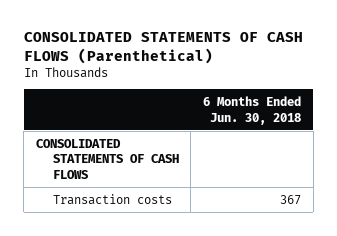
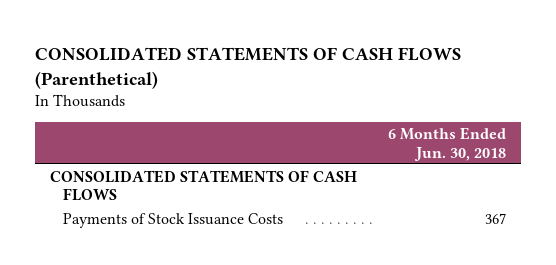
[52,193,172,205] Transaction costs -> [62,212,283,228] Payments of Stock Issuance Costs

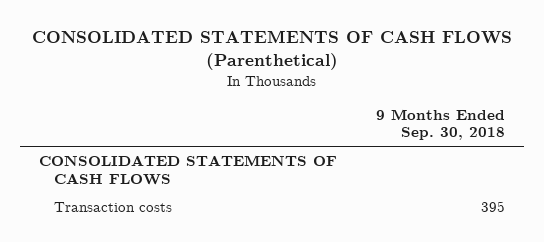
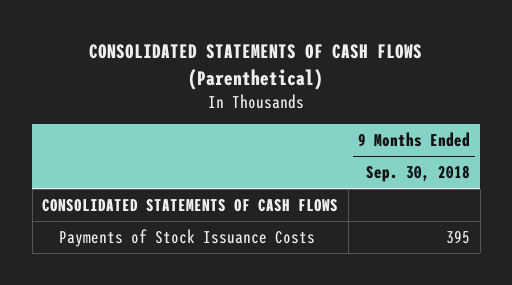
[54,202,173,213] Transaction costs -> [59,228,316,247] Payments of Stock Issuance Costs

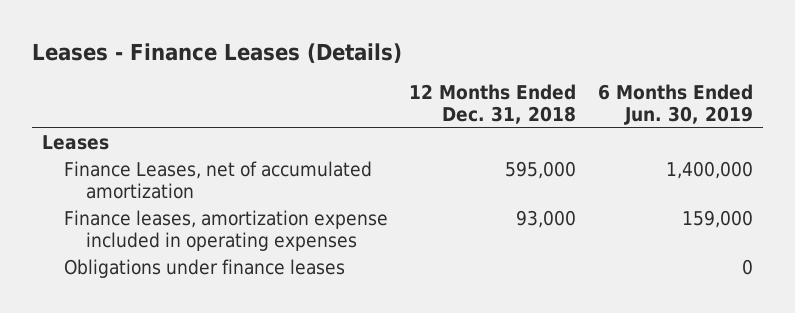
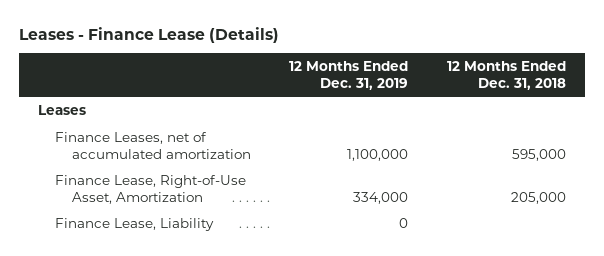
[31,43,402,64] Leases - Finance Leases (Details) -> [19,26,280,43] Leases - Finance Lease (Details)
[597,83,753,126] 6 Months Ended Jun. 30, 2019 -> none
none -> [289,61,409,90] 12 Months Ended Dec. 31, 2019
[64,210,389,252] Finance leases, amortization expense included in operating expenses -> none
none -> [54,175,246,204] Finance Lease, Right-of-Use Asset, Amortization
[64,259,346,279] Obligations under finance leases -> [54,218,214,232] Finance Lease, Liability

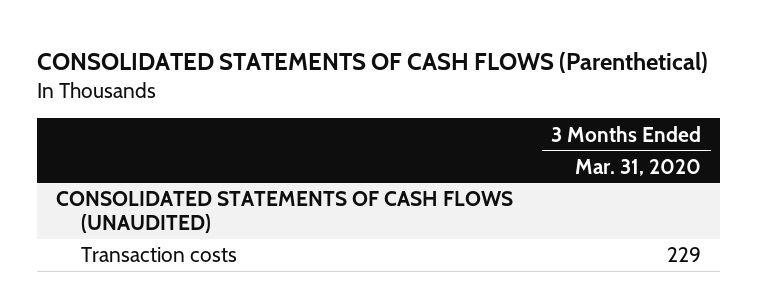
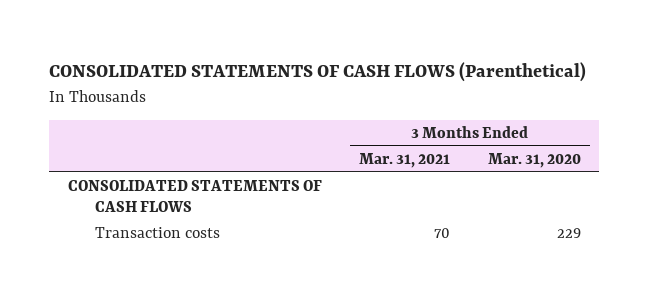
none -> [359,153,451,169] Mar. 31, 2021
[56,191,514,234] CONSOLIDATED STATEMENTS OF CASH FLOWS (UNAUDITED) -> [67,180,322,213] CONSOLIDATED STATEMENTS OF CASH FLOWS

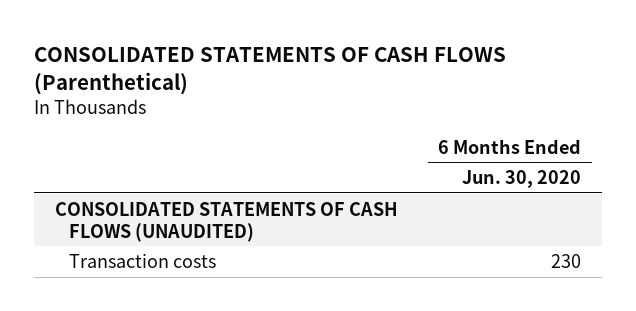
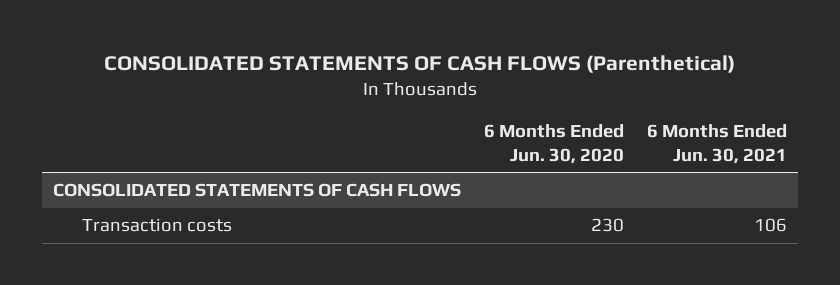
none -> [646,124,787,164] 6 Months Ended Jun. 30, 2021
[54,201,398,242] CONSOLIDATED STATEMENTS OF CASH FLOWS (UNAUDITED) -> [53,183,462,198] CONSOLIDATED STATEMENTS OF CASH FLOWS

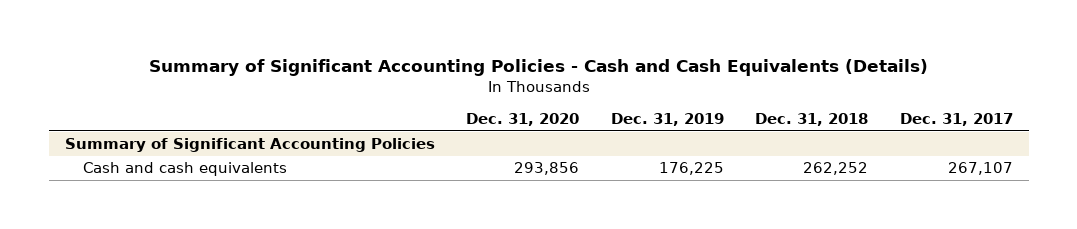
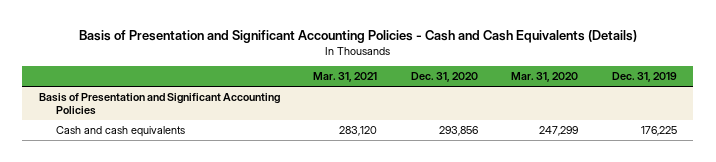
[148,58,928,76] Summary of Significant Accounting Policies - Cash and Cash Equivalents (Details) -> [78,29,637,43] Basis of Presentation and Significant Accounting Policies - Cash and Cash Equivalents (Details)
[755,113,869,127] Dec. 31, 2018 -> none
[899,113,1013,127] Dec. 31, 2017 -> none
none -> [313,72,378,83] Mar. 31, 2021
none -> [511,72,579,83] Mar. 31, 2020
[64,138,435,153] Summary of Significant Accounting Policies -> [39,93,281,116] Basis of Presentation and Significant Accounting Policies

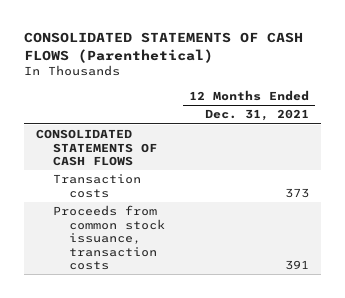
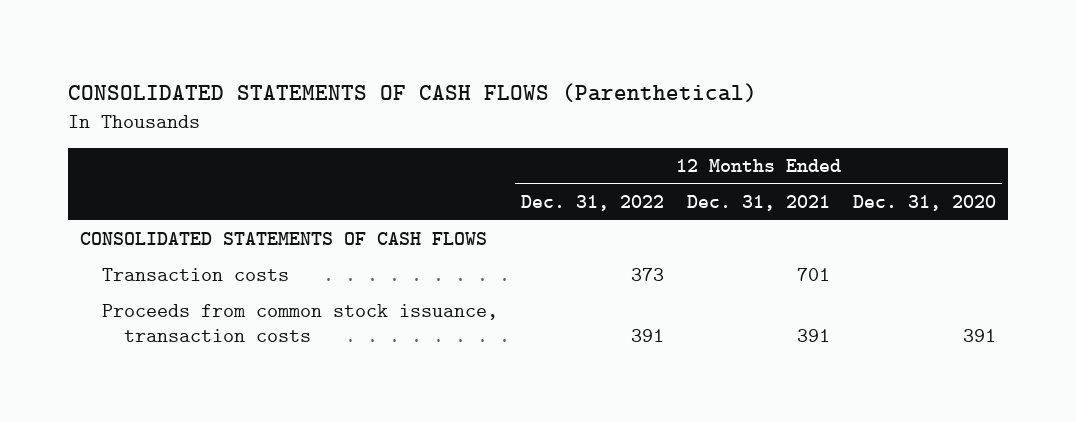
none -> [521,194,665,211] Dec. 31, 2022
none -> [853,194,997,211] Dec. 31, 2020
[284,187,309,198] 373 -> [797,268,831,282] 701

